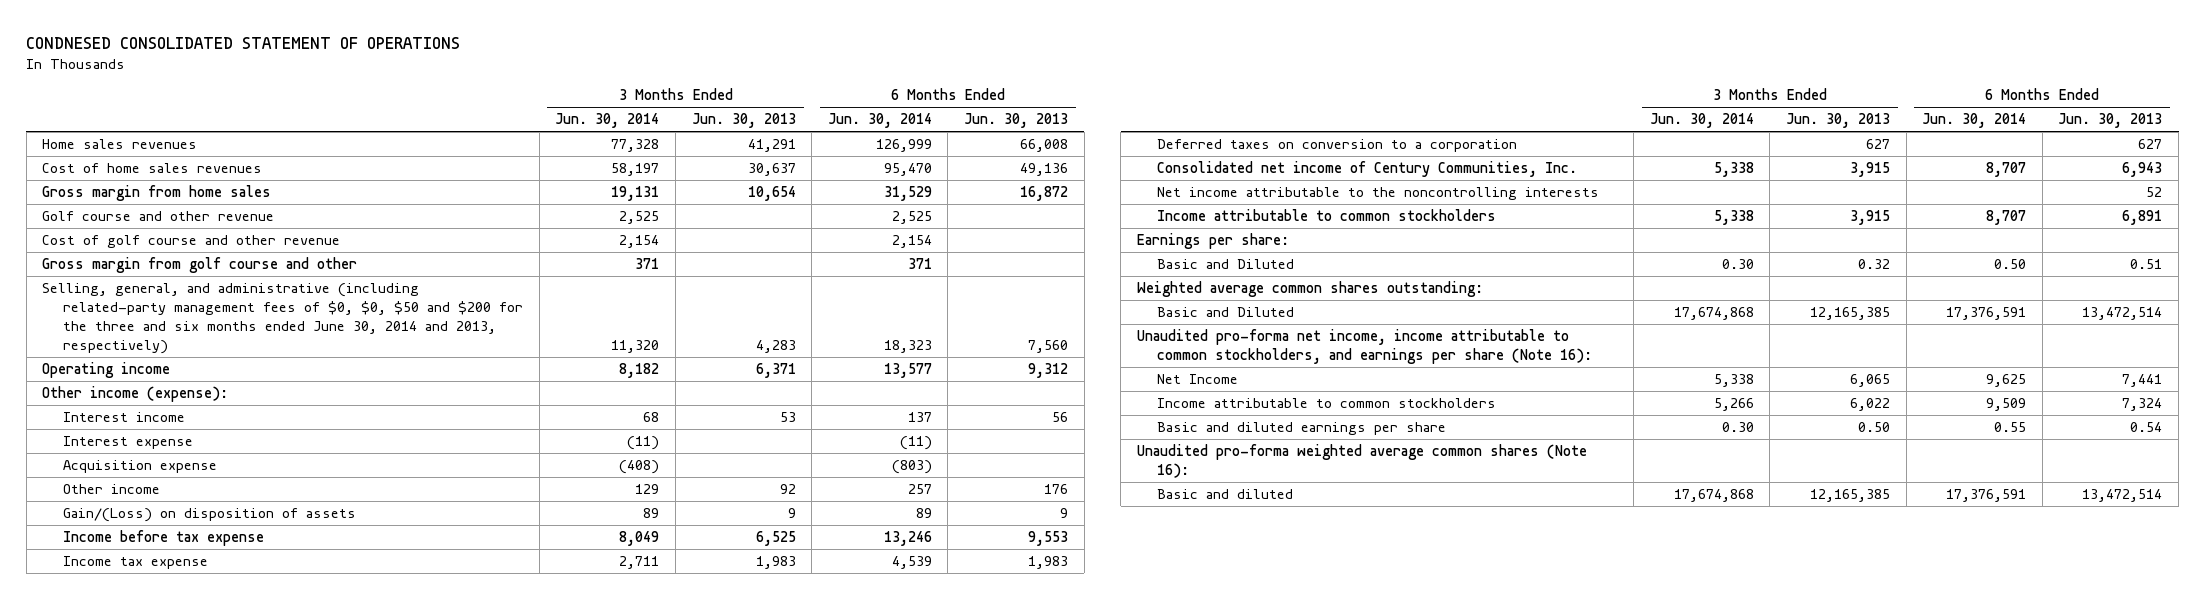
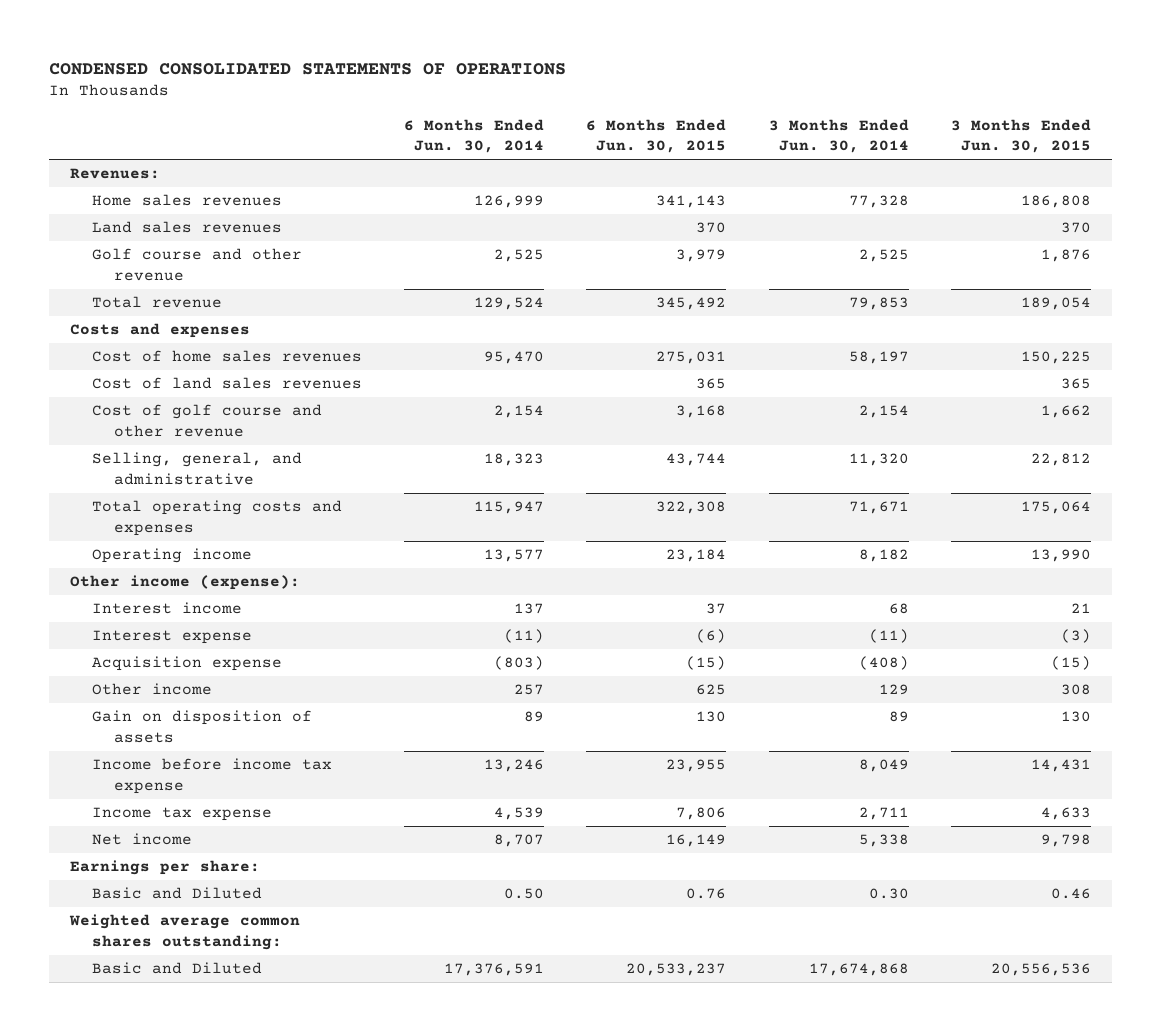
[26,36,461,49] CONDNESED CONSOLIDATED STATEMENT OF OPERATIONS -> [48,62,566,75] CONDENSED CONSOLIDATED STATEMENTS OF OPERATIONS
[691,113,796,129] Jun. 30, 2013 -> none
[964,113,1069,129] Jun. 30, 2013 -> none
none -> [586,118,727,154] 6 Months Ended Jun. 30, 2015
none -> [950,118,1091,154] 3 Months Ended Jun. 30, 2015
none -> [69,168,160,180] Revenues:
[42,185,272,202] Gross margin from home sales -> none
none -> [91,221,282,234] Land sales revenues
none -> [91,296,222,309] Total revenue
none -> [69,323,250,339] Costs and expenses
[42,163,263,174] Cost of home sales revenues -> [91,350,362,363] Cost of home sales revenues
none -> [91,377,362,390] Cost of land sales revenues
[42,257,358,274] Gross margin from golf course and other -> none
[42,283,524,354] Selling, general, and administrative (including related-party management fees of $0, $0, $50 and $200 for the three and six months ended June 30, 2014 and 2013, respectively) -> [91,452,302,485] Selling, general, and administrative
none -> [91,500,342,536] Total operating costs and expenses
[63,508,357,523] Gain/(Loss) on disposition of assets -> [91,710,312,743] Gain on disposition of assets
[63,530,265,547] Income before tax expense -> [91,758,332,794] Income before income tax expense
[1157,139,1518,153] Deferred taxes on conversion to a corporation -> none
[1157,161,1578,178] Consolidated net income of Century Communities, Inc. -> none
[1157,187,1600,201] Net income attributable to the noncontrolling interests -> none
[1157,209,1497,222] Income attributable to common stockholders -> [91,833,192,846] Net income
[1136,329,1593,364] Unaudited pro-forma net income, income attributable to common stockholders, and earnings per share (Note 16): -> none
[1157,374,1239,385] Net Income -> none
[1157,398,1497,409] Income attributable to common stockholders -> none
[1157,422,1447,436] Basic and diluted earnings per share -> none
[1136,444,1587,478] Unaudited pro-forma weighted average common shares (Note 16): -> none
[1157,489,1294,500] Basic and diluted -> none

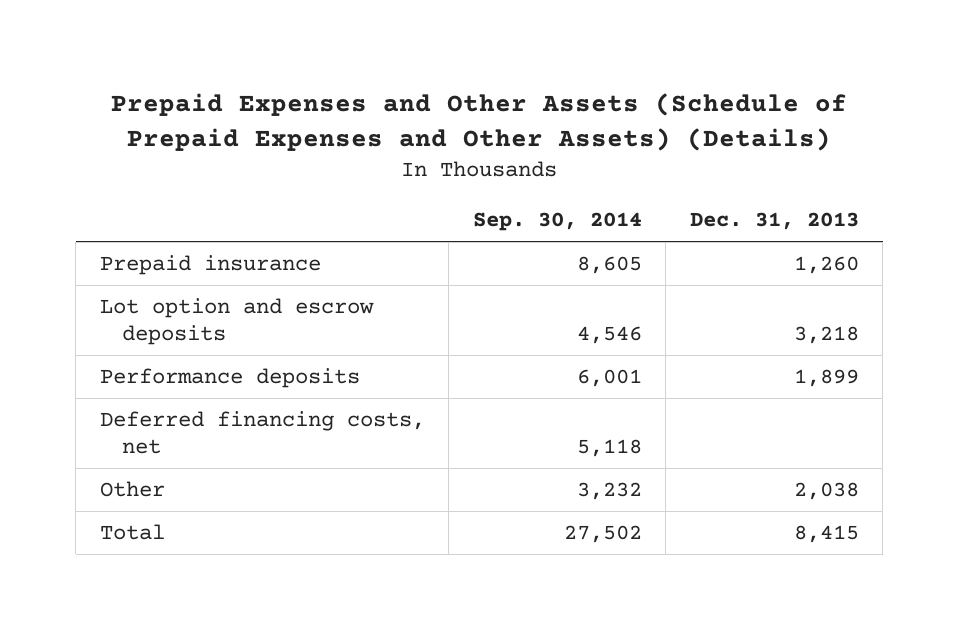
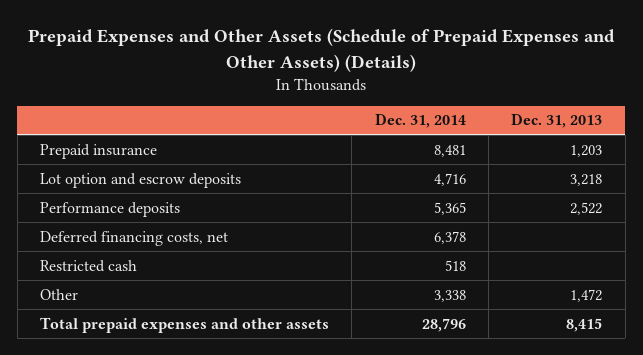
[472,212,642,232] Sep. 30, 2014 -> none
none -> [374,113,466,129] Dec. 31, 2014
[793,255,859,274] 1,260 -> [570,144,603,157] 1,203
[793,368,859,387] 1,899 -> [570,201,603,215] 2,522
none -> [40,259,138,272] Restricted cash
[793,481,859,500] 2,038 -> [570,288,603,302] 1,472
[99,523,165,540] Total -> [40,316,330,333] Total prepaid expenses and other assets

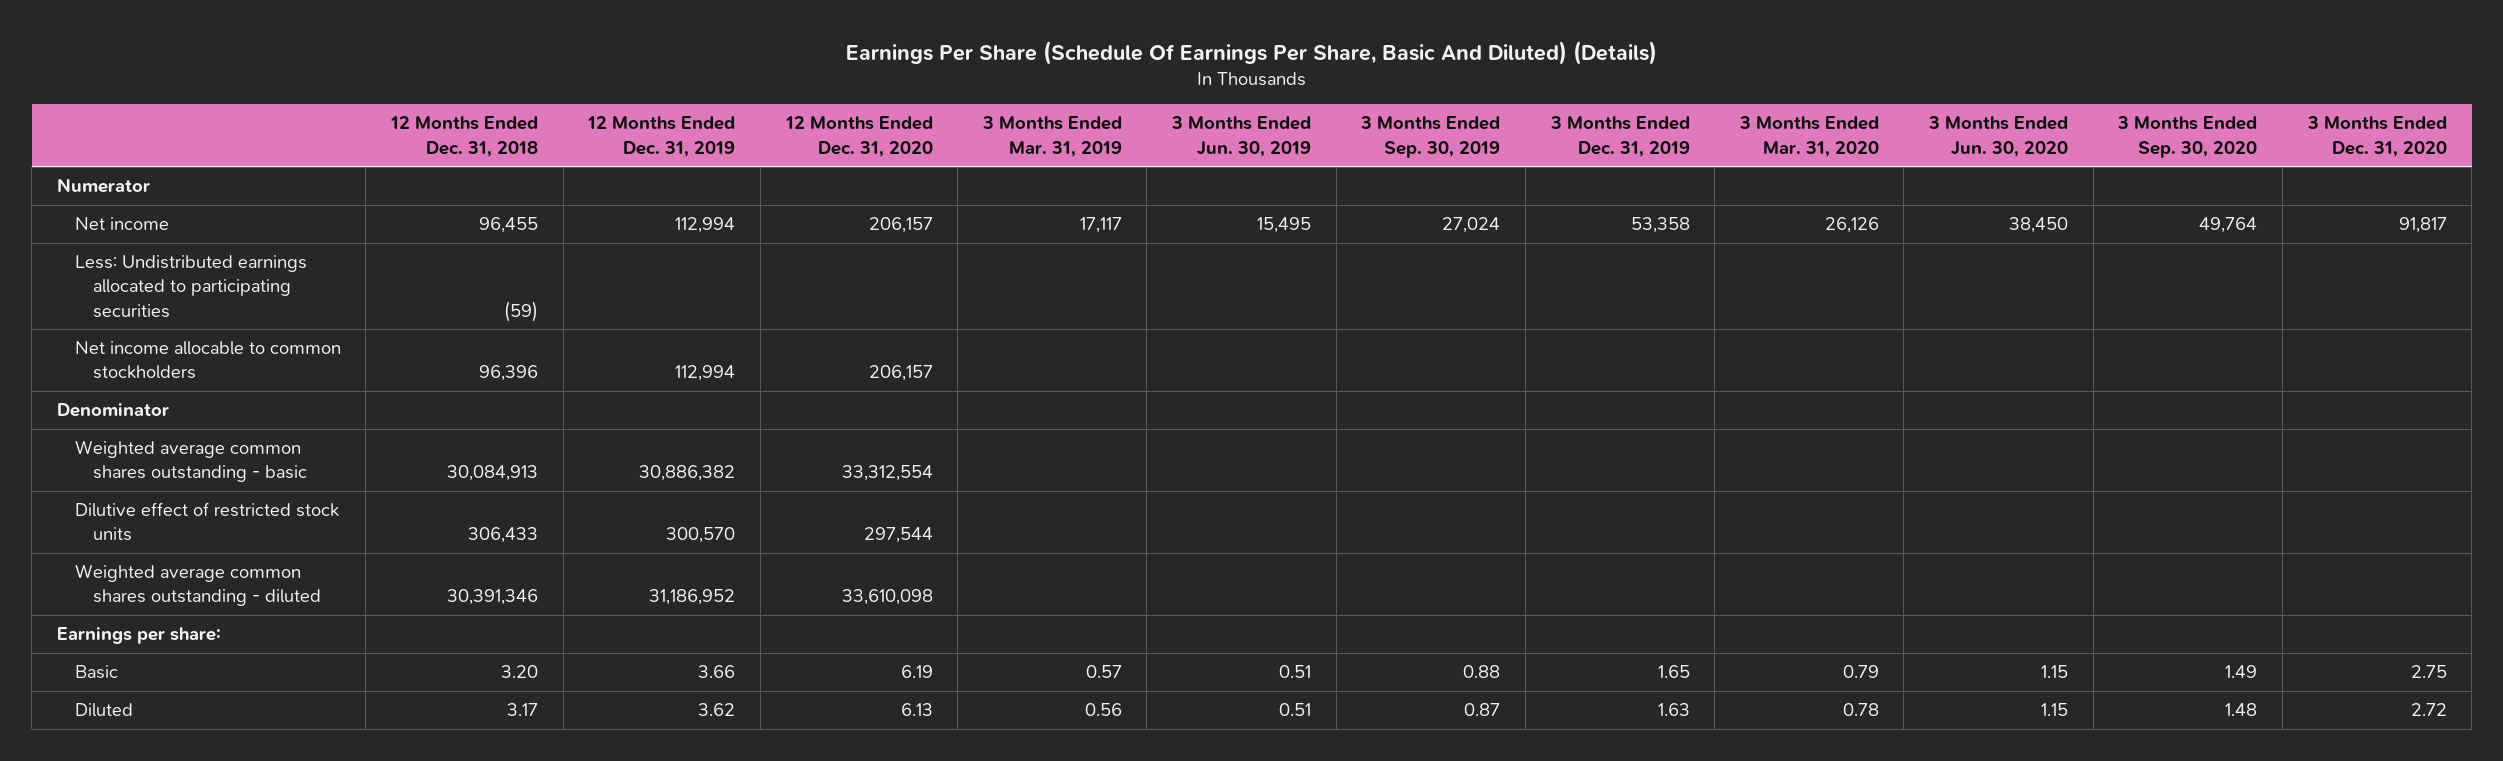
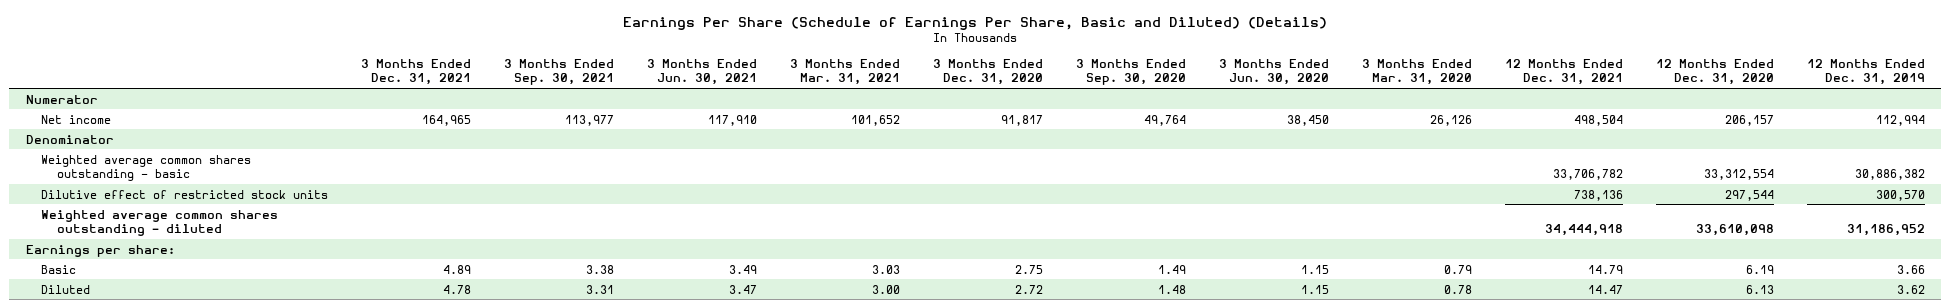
[845,41,1657,66] Earnings Per Share (Schedule Of Earnings Per Share, Basic And Diluted) (Details) -> [623,16,1328,30] Earnings Per Share (Schedule of Earnings Per Share, Basic and Diluted) (Details)
[390,116,539,157] 12 Months Ended Dec. 31, 2018 -> none
[981,116,1122,157] 3 Months Ended Mar. 31, 2019 -> none
[1171,116,1312,157] 3 Months Ended Jun. 30, 2019 -> none
[1360,116,1501,158] 3 Months Ended Sep. 30, 2019 -> none
[1549,116,1690,157] 3 Months Ended Dec. 31, 2019 -> none
none -> [361,59,472,86] 3 Months Ended Dec. 31, 2021
none -> [504,59,615,86] 3 Months Ended Sep. 30, 2021
none -> [647,59,758,86] 3 Months Ended Jun. 30, 2021
none -> [790,59,901,86] 3 Months Ended Mar. 31, 2021
none -> [1504,59,1623,86] 12 Months Ended Dec. 31, 2021
[74,255,307,318] Less: Undistributed earnings allocated to participating securities -> none
[74,341,341,380] Net income allocable to common stockholders -> none

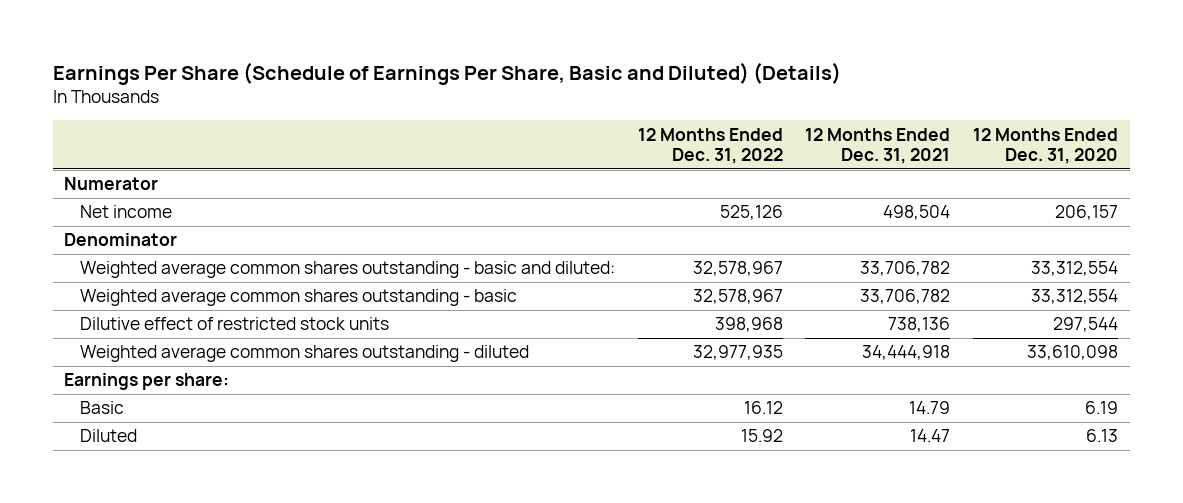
[361,59,472,86] 3 Months Ended Dec. 31, 2021 -> none
[504,59,615,86] 3 Months Ended Sep. 30, 2021 -> none
[647,59,758,86] 3 Months Ended Jun. 30, 2021 -> none
[790,59,901,86] 3 Months Ended Mar. 31, 2021 -> none
[933,59,1044,86] 3 Months Ended Dec. 31, 2020 -> none
[1075,59,1186,86] 3 Months Ended Sep. 30, 2020 -> none
[1218,59,1329,86] 3 Months Ended Jun. 30, 2020 -> none
[1361,59,1472,86] 3 Months Ended Mar. 31, 2020 -> none
[1806,59,1925,86] 12 Months Ended Dec. 31, 2019 -> none
none -> [637,127,783,165] 12 Months Ended Dec. 31, 2022
none -> [79,261,615,279] Weighted average common shares outstanding - basic and diluted:

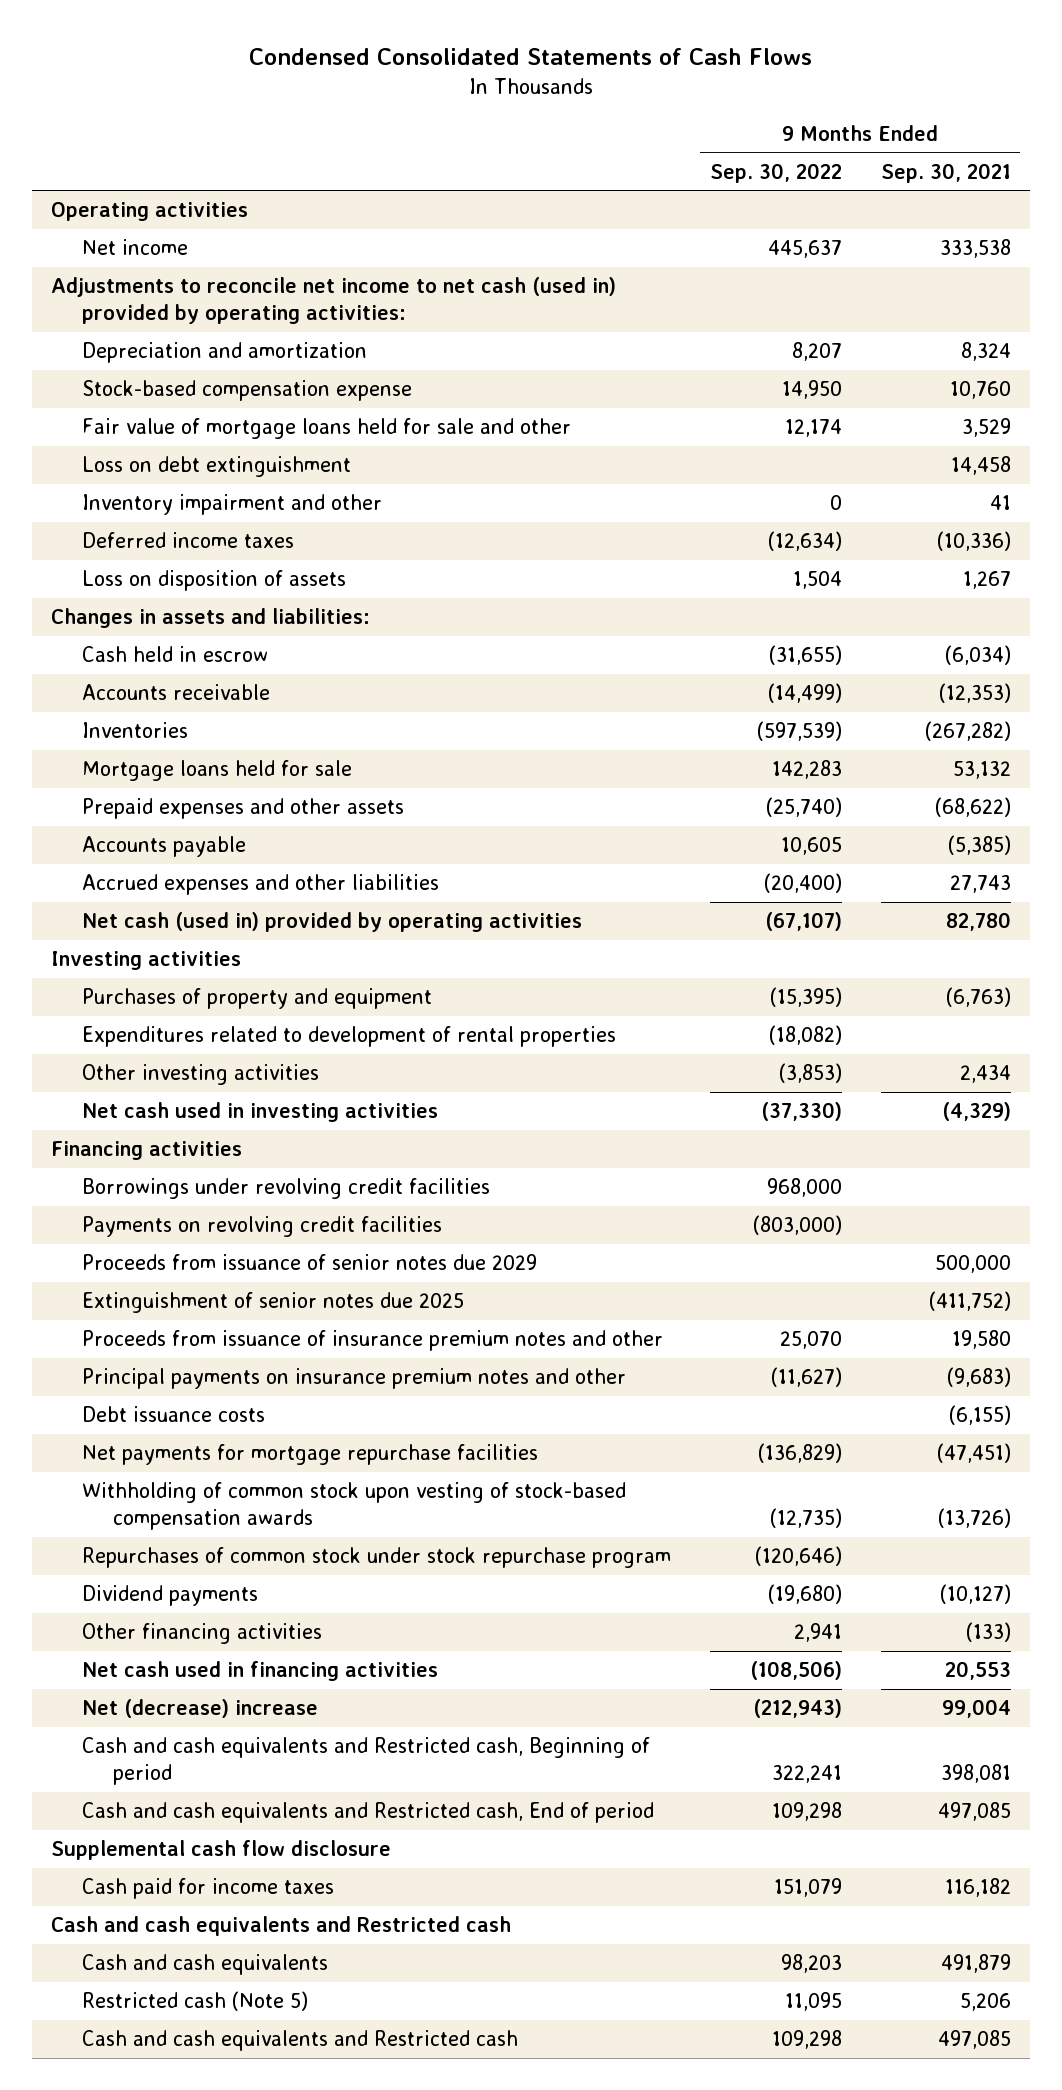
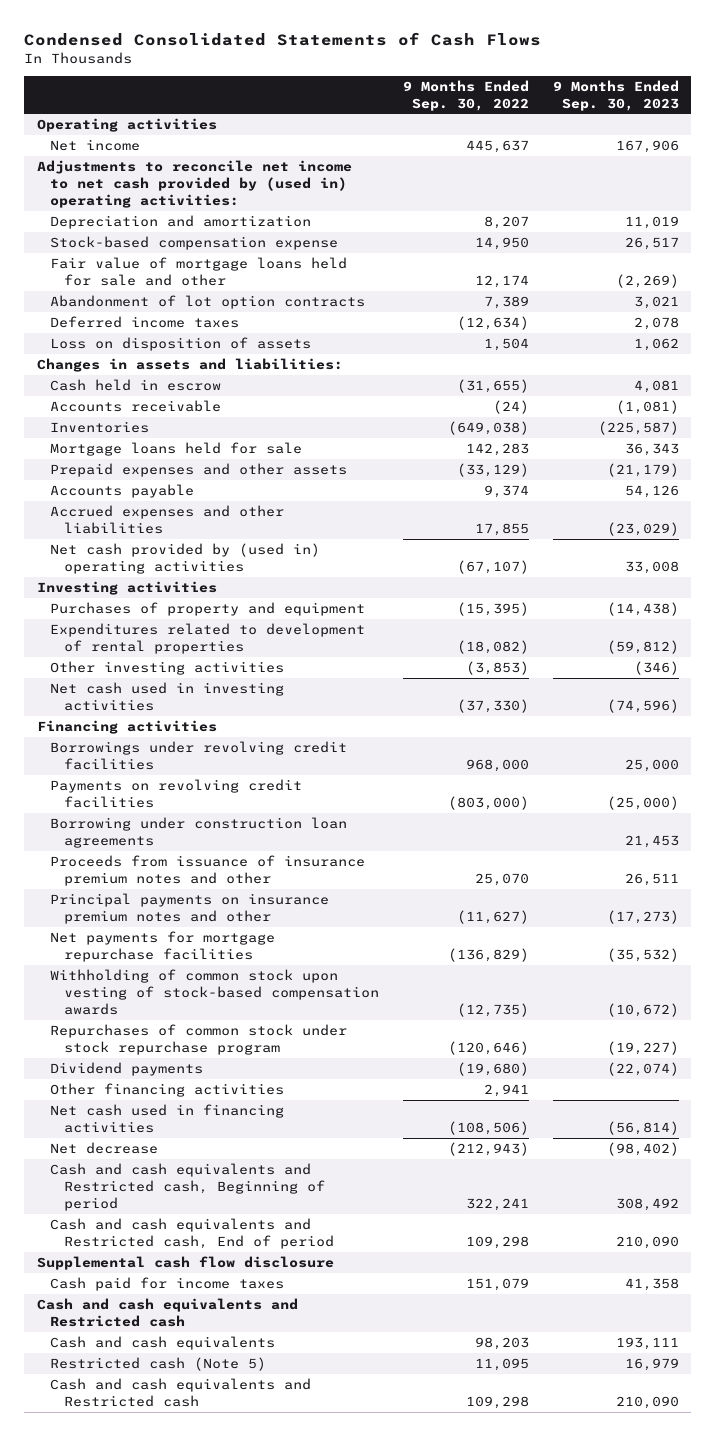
[880,162,1011,183] Sep. 30, 2021 -> none
none -> [553,79,680,111] 9 Months Ended Sep. 30, 2023
[51,277,617,325] Adjustments to reconcile net income to net cash (used in) provided by operating activities: -> [36,159,352,208] Adjustments to reconcile net income to net cash provided by (used in) operating activities:
[82,456,352,478] Loss on debt extinguishment -> none
[82,494,383,516] Inventory impairment and other -> none
none -> [50,294,366,309] Abandonment of lot option contracts
[767,683,842,704] (14,499) -> [493,399,530,414] (24)
[756,721,842,742] (597,539) -> [448,420,530,435] (649,038)
[765,797,842,818] (25,740) -> [457,462,530,477] (33,129)
[780,837,842,856] 10,605 -> [484,484,530,498] 9,374
[763,873,842,894] (20,400) -> [475,522,530,536] 17,855
[82,912,583,933] Net cash (used in) provided by operating activities -> [50,542,321,574] Net cash provided by (used in) operating activities
[82,1254,538,1271] Proceeds from issuance of senior notes due 2029 -> none
[82,1292,465,1314] Extinguishment of senior notes due 2025 -> none
none -> [50,816,348,848] Borrowing under construction loan agreements
[82,1406,266,1423] Debt issuance costs -> none
[82,1699,319,1719] Net (decrease) increase -> [50,1141,159,1154] Net decrease

